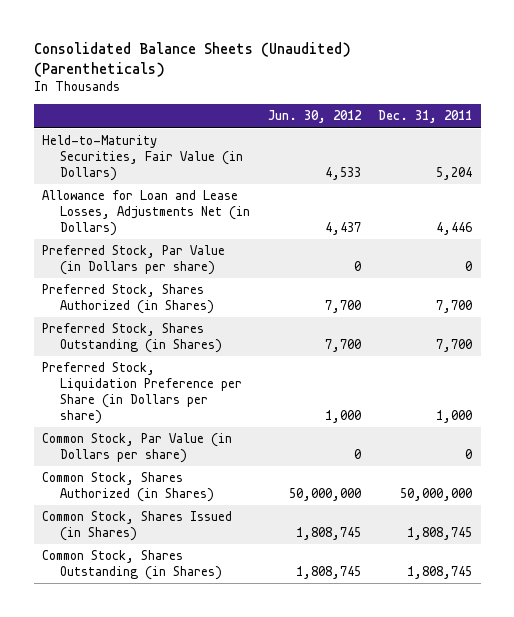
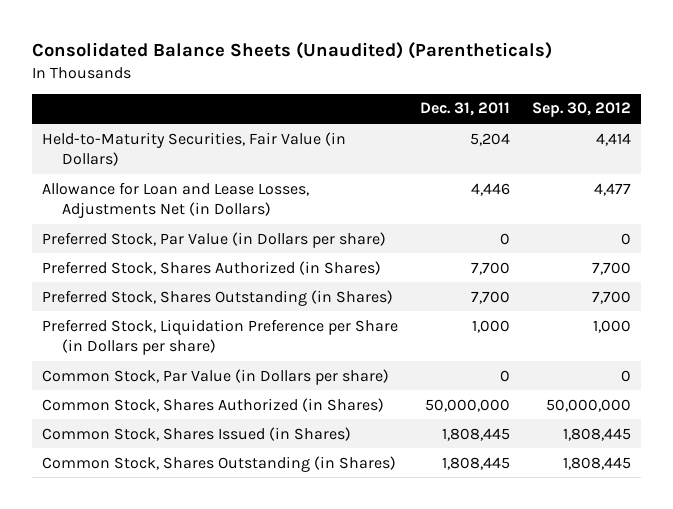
[267,110,362,124] Jun. 30, 2012 -> none
none -> [531,102,631,118] Sep. 30, 2012
[407,527,473,541] 1,808,745 -> [441,427,510,441] 1,808,445
[407,566,473,580] 1,808,745 -> [441,456,510,470] 1,808,445

